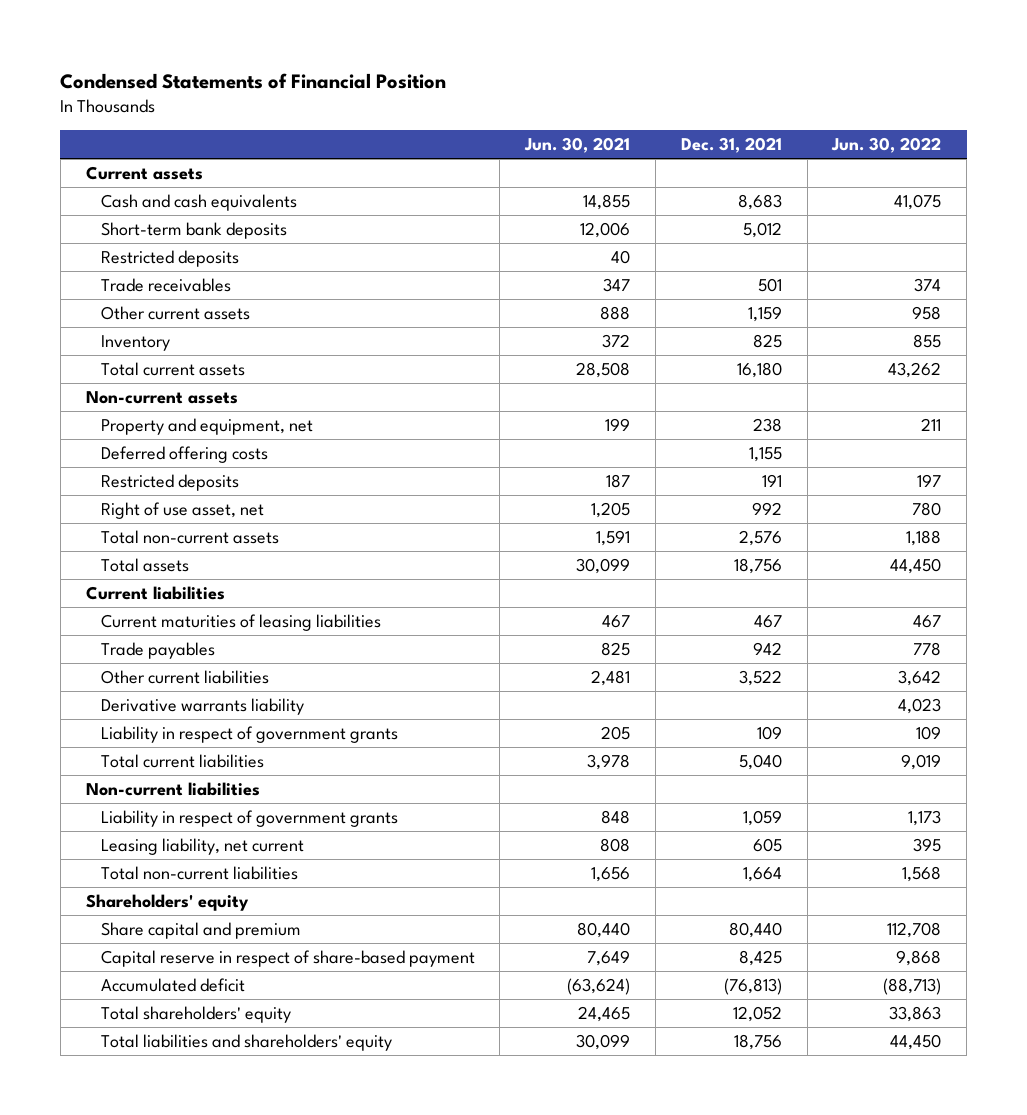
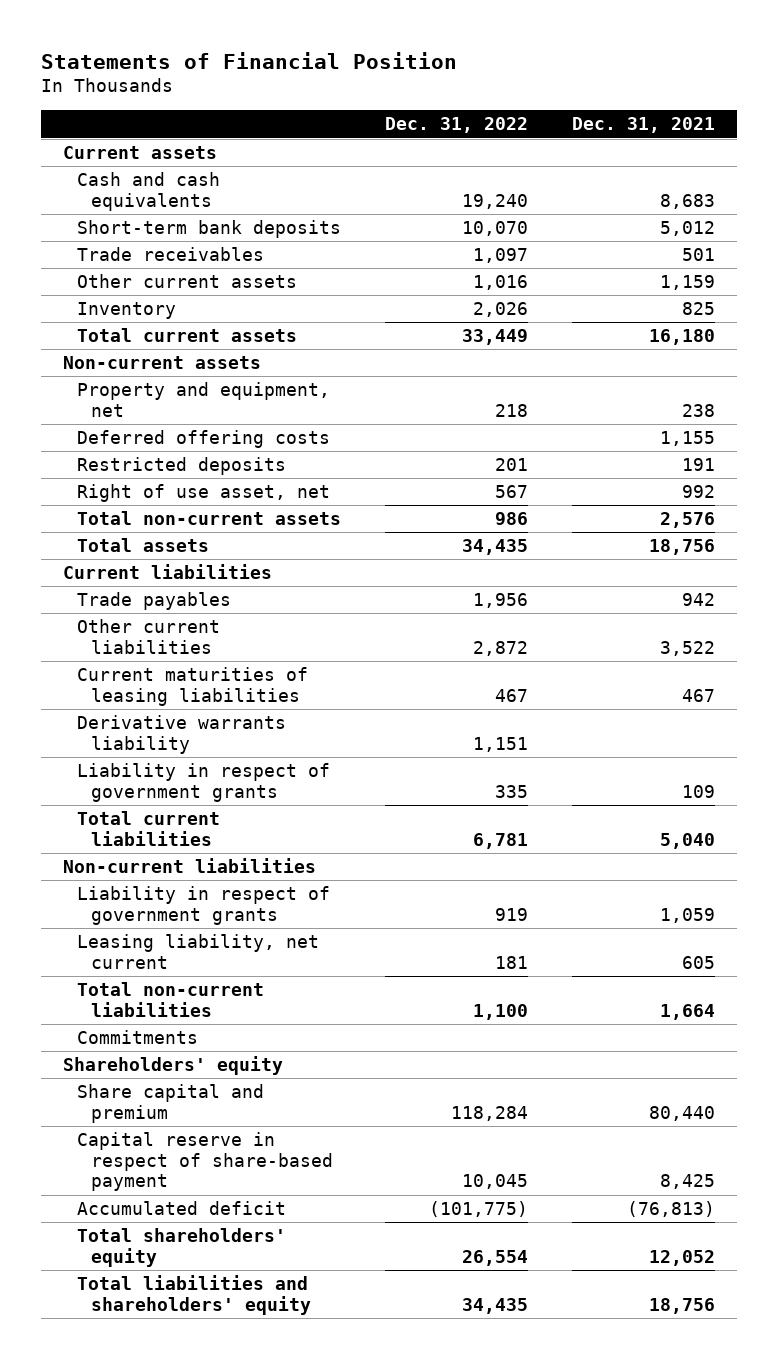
[60,73,447,90] Condensed Statements of Financial Position -> [41,51,458,69] Statements of Financial Position
[524,136,631,153] Jun. 30, 2021 -> none
[831,136,942,153] Jun. 30, 2022 -> none
none -> [384,117,528,134] Dec. 31, 2022
[100,250,239,268] Restricted deposits -> none
[100,614,381,632] Current maturities of leasing liabilities -> [77,667,309,706] Current maturities of leasing liabilities
none -> [77,1030,199,1045] Commitments

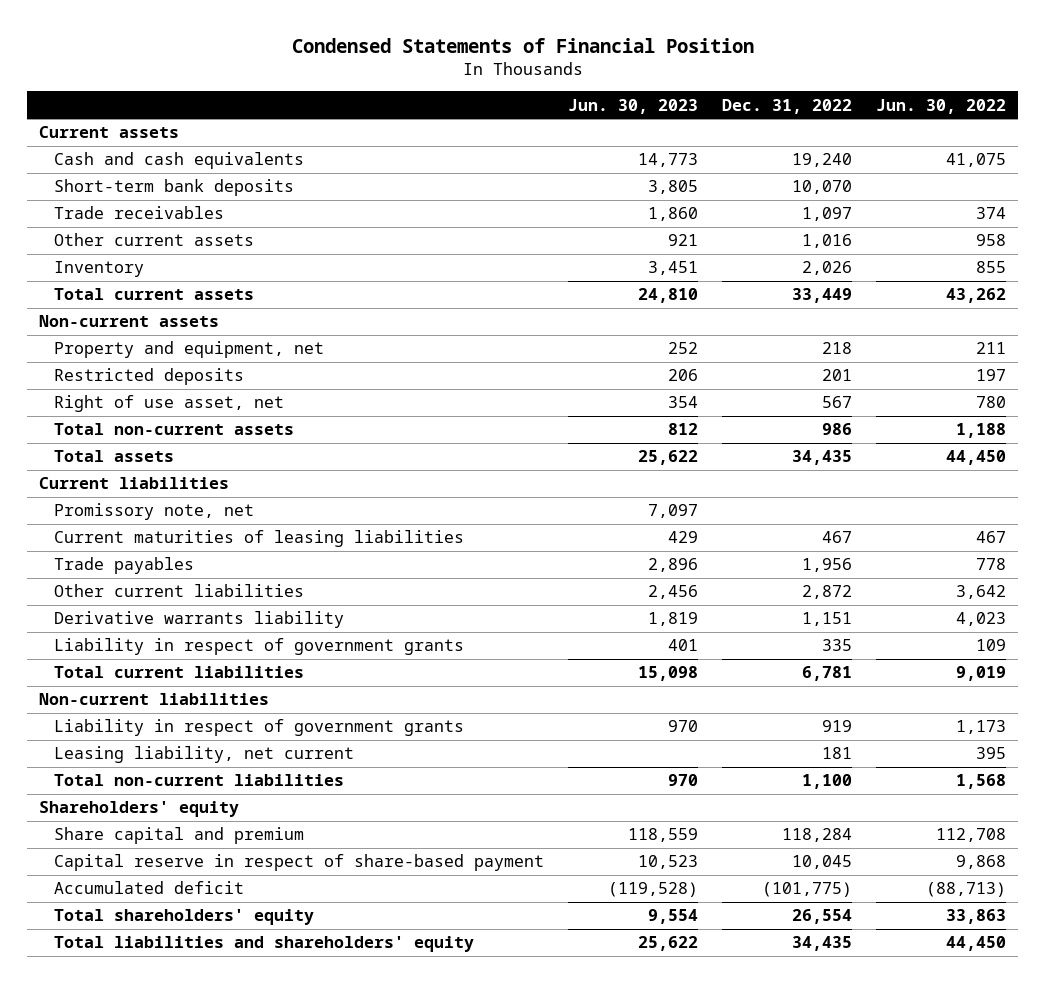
[41,51,458,69] Statements of Financial Position -> [291,37,754,53] Condensed Statements of Financial Position
[571,117,715,134] Dec. 31, 2021 -> none
none -> [567,98,698,114] Jun. 30, 2023
none -> [876,98,1007,114] Jun. 30, 2022
[77,430,331,449] Deferred offering costs -> none
none -> [53,503,254,521] Promissory note, net
[77,667,309,706] Current maturities of leasing liabilities -> [53,530,464,548] Current maturities of leasing liabilities
[77,1030,199,1045] Commitments -> none

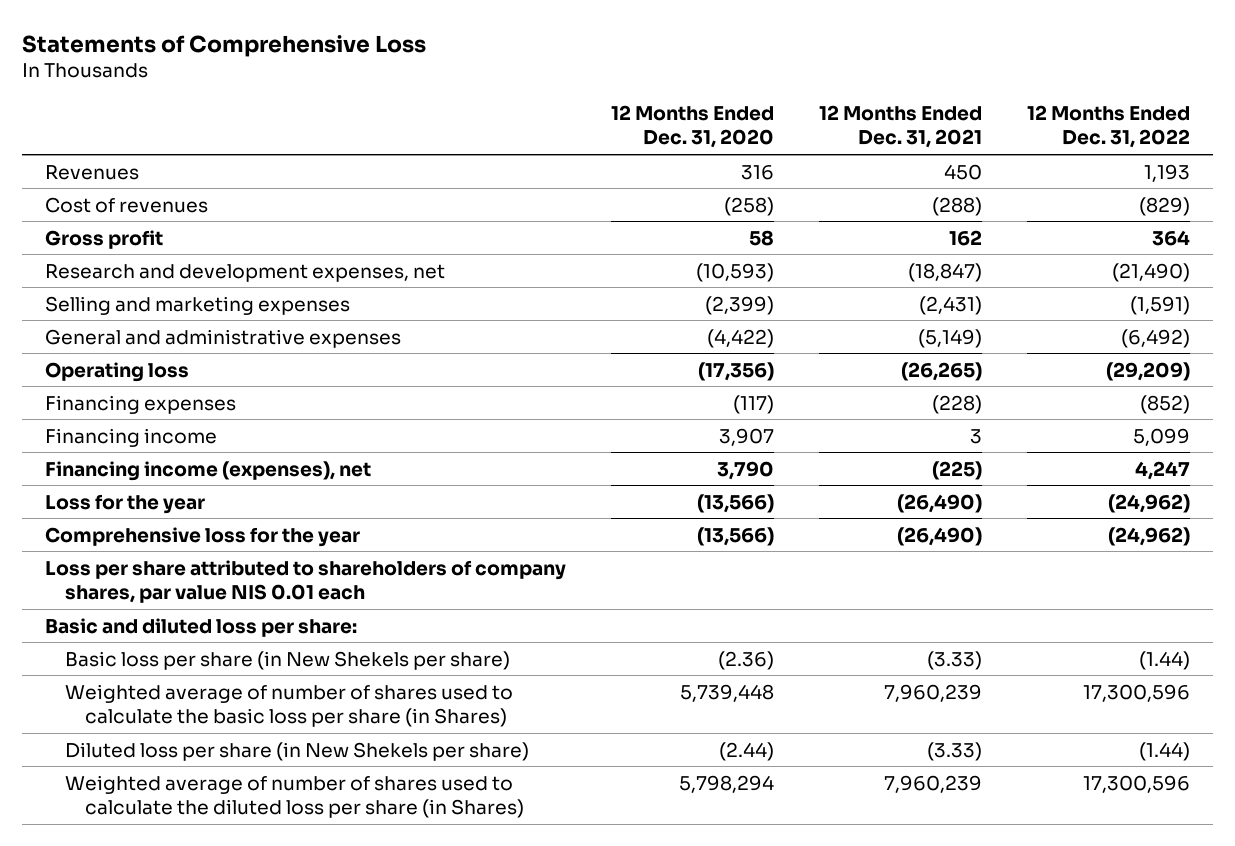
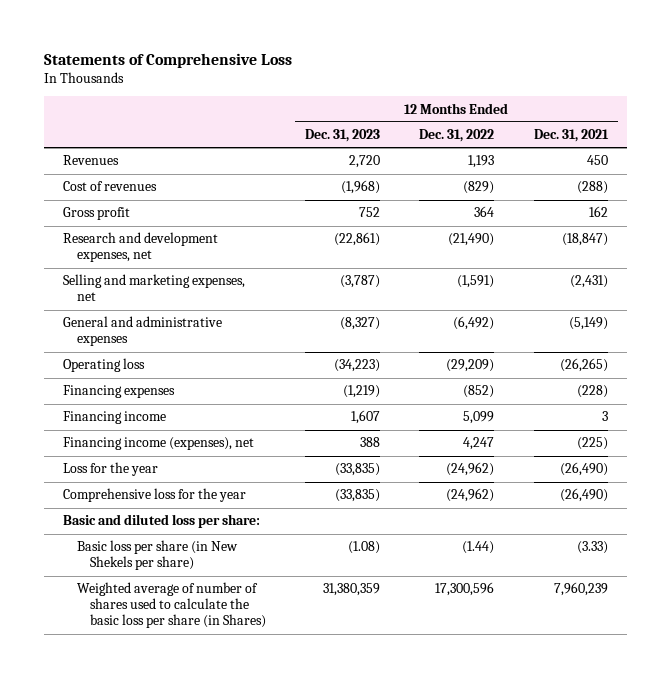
[610,104,774,149] 12 Months Ended Dec. 31, 2020 -> none
none -> [305,129,381,143] Dec. 31, 2023
[44,295,350,315] Selling and marketing expenses -> [63,274,246,302] Selling and marketing expenses, net
[44,559,566,604] Loss per share attributed to shareholders of company shares, par value NIS 0.01 each -> none
[65,741,530,761] Diluted loss per share (in New Shekels per share) -> none
[65,774,525,819] Weighted average of number of shares used to calculate the diluted loss per share (in Shares) -> none

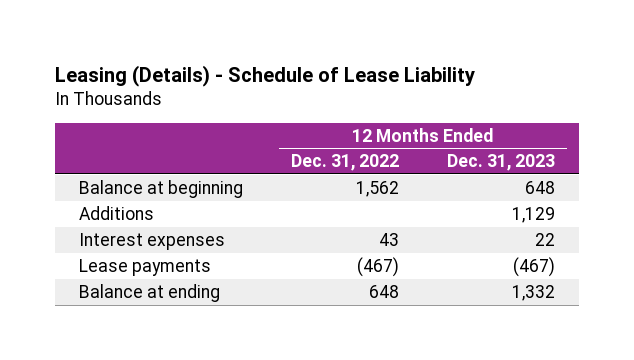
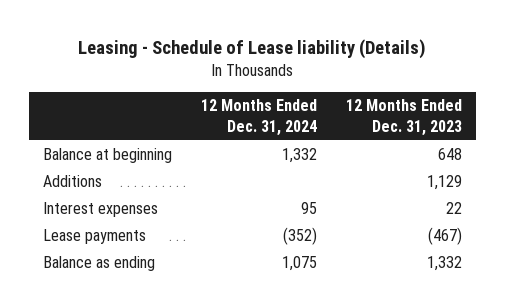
[55,64,476,87] Leasing (Details) - Schedule of Lease Liability -> [78,38,427,59] Leasing - Schedule of Lease liability (Details)
[290,154,399,172] Dec. 31, 2022 -> none
none -> [200,99,317,137] 12 Months Ended Dec. 31, 2024
[79,283,221,302] Balance at ending -> [42,256,155,272] Balance as ending

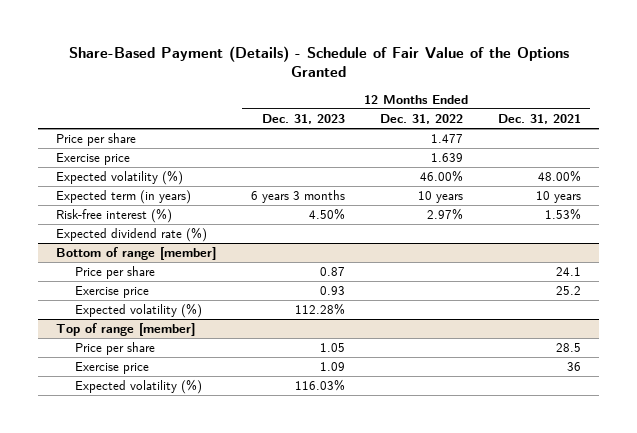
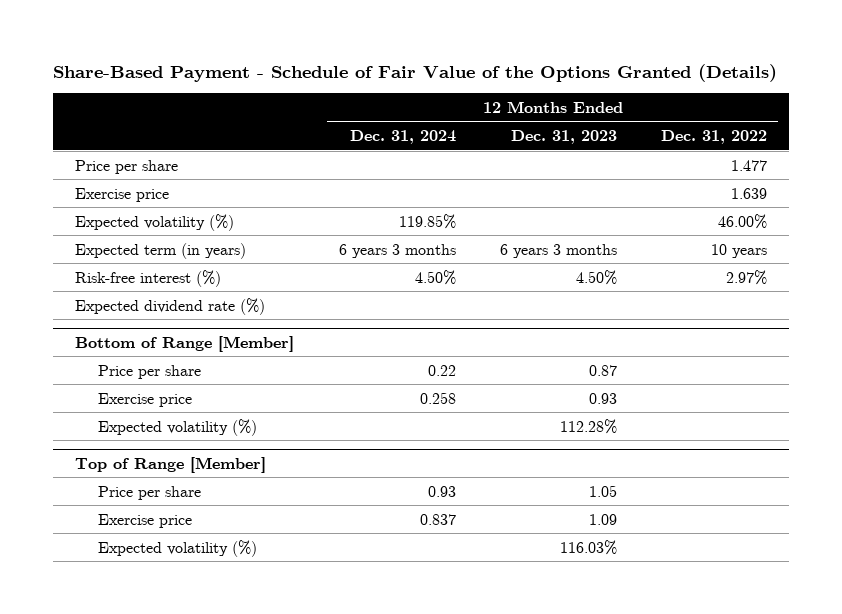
[68,45,569,78] Share-Based Payment (Details) - Schedule of Fair Value of the Options Granted -> [53,63,778,82] Share-Based Payment - Schedule of Fair Value of the Options Granted (Details)
[498,113,582,124] Dec. 31, 2021 -> none
none -> [349,130,456,145] Dec. 31, 2024
[55,247,216,261] Bottom of range [member] -> [75,335,295,352] Bottom of Range [Member]
[55,323,195,337] Top of range [member] -> [75,456,267,473] Top of Range [Member]

